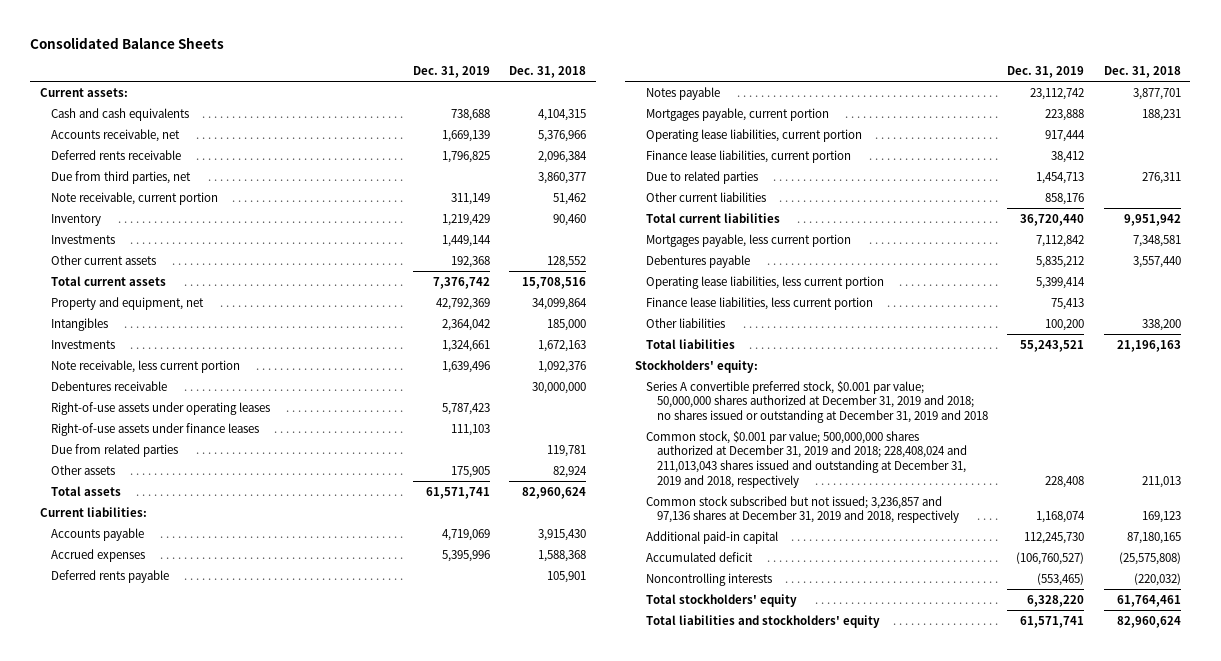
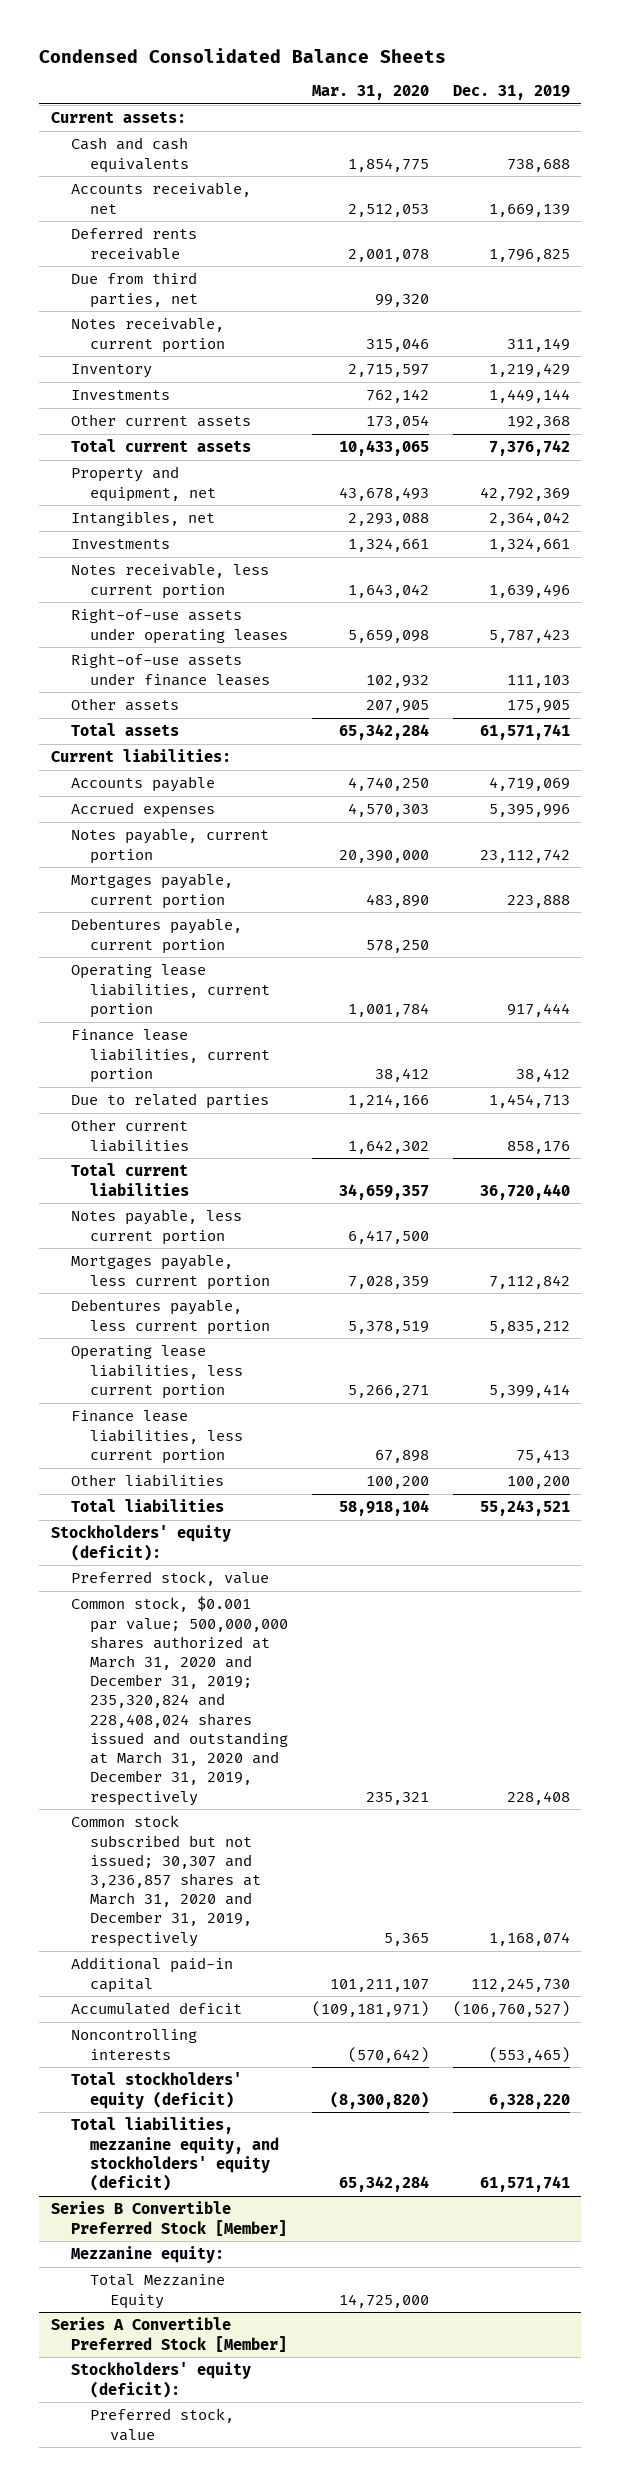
[30,36,225,49] Consolidated Balance Sheets -> [39,47,447,63] Condensed Consolidated Balance Sheets
[508,66,586,79] Dec. 31, 2018 -> none
none -> [311,85,429,101] Mar. 31, 2020
[51,191,219,205] Note receivable, current portion -> [70,317,226,353] Notes receivable, current portion
[51,317,109,331] Intangibles -> [70,511,215,527] Intangibles, net
[51,380,168,391] Debentures receivable -> none
[51,359,241,373] Note receivable, less current portion -> [70,563,269,599] Notes receivable, less current portion
[51,443,179,457] Due from related parties -> none
[51,569,170,583] Deferred rents payable -> none
[645,86,720,100] Notes payable -> [70,828,269,864] Notes payable, current portion
none -> [70,918,242,954] Debentures payable, current portion
none -> [70,1209,242,1245] Notes payable, less current portion
[645,254,750,268] Debentures payable -> [70,1299,271,1335] Debentures payable, less current portion
[634,359,758,373] Stockholders' equity: -> [50,1525,231,1561] Stockholders' equity (deficit):
[645,380,989,424] Series A convertible preferred stock, $0.001 par value; 50,000,000 shares authorized at December 31, 2019 and 2018; no shares issued or outstanding at December 31, 2019 and 2018 -> [70,1571,269,1587] Preferred stock, value
[645,430,968,489] Common stock, $0.001 par value; 500,000,000 shares authorized at December 31, 2019 and 2018; 228,408,024 and 211,013,043 shares issued and outstanding at December 31, 2019 and 2018, respectively -> [70,1596,289,1806] Common stock, $0.001 par value; 500,000,000 shares authorized at March 31, 2020 and December 31, 2019; 235,320,824 and 228,408,024 shares issued and outstanding at March 31, 2020 and December 31, 2019, respectively
[645,495,960,524] Common stock subscribed but not issued; 3,236,857 and 97,136 shares at December 31, 2019 and 2018, respectively -> [70,1815,262,1947] Common stock subscribed but not issued; 30,307 and 3,236,857 shares at March 31, 2020 and December 31, 2019, respectively
[645,593,797,607] Total stockholders' equity -> [70,2072,242,2109] Total stockholders' equity (deficit)
[645,614,880,628] Total liabilities and stockholders' equity -> [70,2117,280,2192] Total liabilities, mezzanine equity, and stockholders' equity (deficit)
none -> [50,2201,287,2236] Series B Convertible Preferred Stock [Member]
none -> [70,2246,224,2264] Mezzanine equity:
none -> [90,2274,226,2309] Total Mezzanine Equity
none -> [50,2317,287,2352] Series A Convertible Preferred Stock [Member]
none -> [70,2362,251,2398] Stockholders' equity (deficit):
none -> [90,2408,235,2441] Preferred stock, value

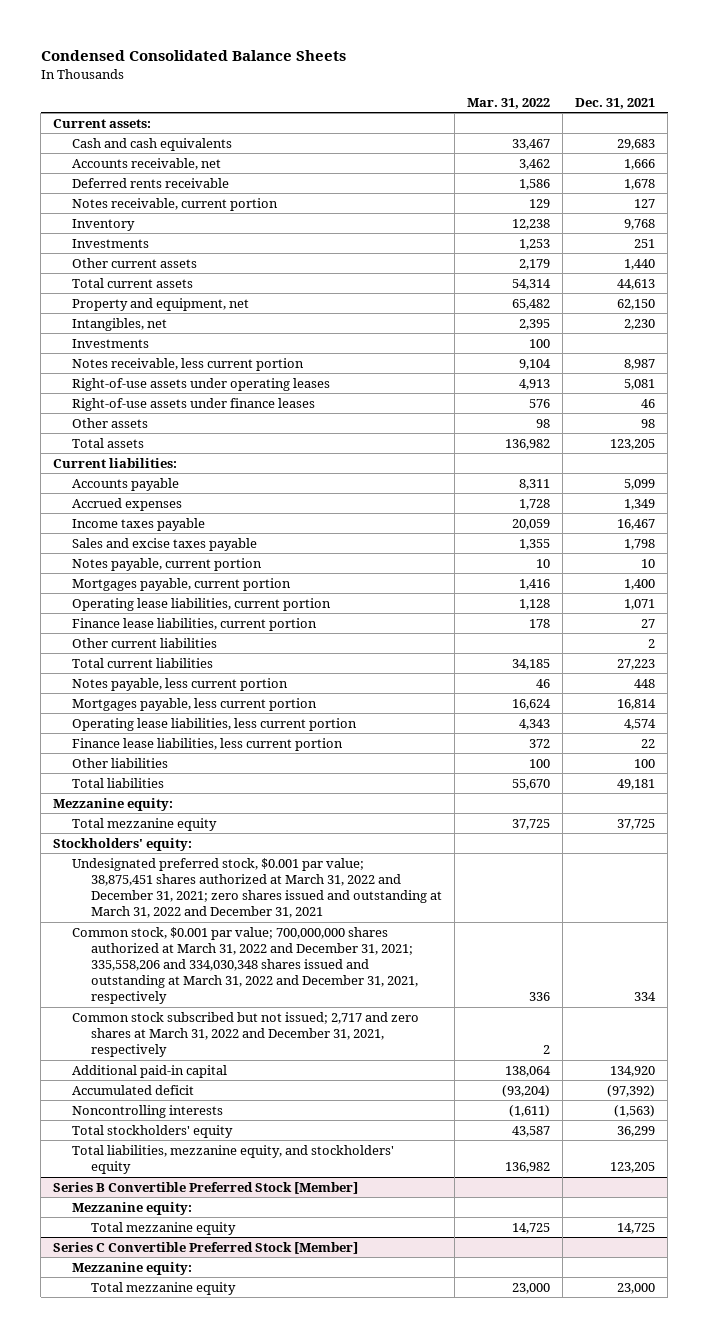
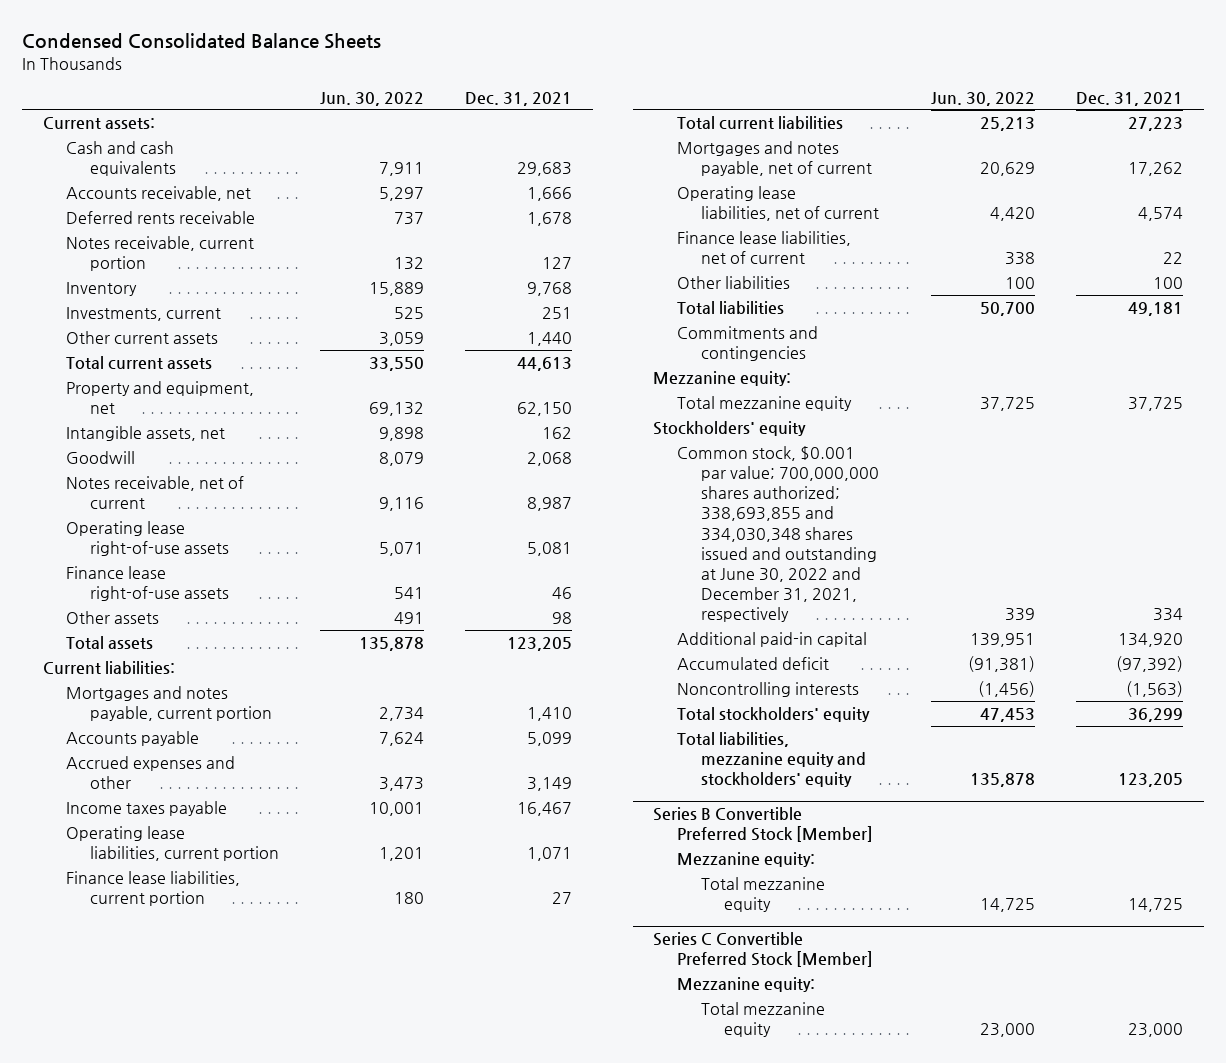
[466,97,550,109] Mar. 31, 2022 -> none
none -> [320,91,425,106] Jun. 30, 2022
[72,238,150,248] Investments -> [66,306,222,321] Investments, current
[72,338,150,348] Investments -> none
[72,317,168,331] Intangibles, net -> [66,425,226,441] Intangible assets, net
[624,318,656,330] 2,230 -> [542,426,573,439] 162
none -> [66,450,136,464] Goodwill
[72,357,305,371] Notes receivable, less current portion -> [66,475,245,510] Notes receivable, net of current
[72,377,331,391] Right-of-use assets under operating leases -> [66,520,229,557] Operating lease right-of-use assets
[72,397,316,411] Right-of-use assets under finance leases -> [66,565,229,602] Finance lease right-of-use assets
none -> [66,685,272,722] Mortgages and notes payable, current portion
[72,497,183,511] Accrued expenses -> [66,755,236,790] Accrued expenses and other
[624,498,656,510] 1,349 -> [527,777,573,792] 3,149
[72,537,258,551] Sales and excise taxes payable -> none
[72,557,263,571] Notes payable, current portion -> none
[72,577,292,591] Mortgages payable, current portion -> none
[72,637,218,648] Other current liabilities -> none
[72,677,289,691] Notes payable, less current portion -> none
[72,697,318,711] Mortgages payable, less current portion -> none
none -> [677,140,872,177] Mortgages and notes payable, net of current
[72,717,358,731] Operating lease liabilities, less current portion -> [677,185,879,222] Operating lease liabilities, net of current
[72,737,344,751] Finance lease liabilities, less current portion -> [677,230,852,265] Finance lease liabilities, net of current
none -> [677,325,819,362] Commitments and contingencies
[72,857,442,919] Undesignated preferred stock, $0.001 par value; 38,875,451 shares authorized at March 31, 2022 and December 31, 2021; zero shares issued and outstanding at March 31, 2022 and December 31, 2021 -> none
[72,1011,420,1058] Common stock subscribed but not issued; 2,717 and zero shares at March 31, 2022 and December 31, 2021, respectively -> none
[53,837,193,851] Stockholders' equity: -> [653,420,807,436] Stockholders' equity
[72,926,418,1005] Common stock, $0.001 par value; 700,000,000 shares authorized at March 31, 2022 and December 31, 2021; 335,558,206 and 334,030,348 shares issued and outstanding at March 31, 2022 and December 31, 2021, respectively -> [677,445,879,623] Common stock, $0.001 par value; 700,000,000 shares authorized; 338,693,855 and 334,030,348 shares issued and outstanding at June 30, 2022 and December 31, 2021, respectively
[72,1144,395,1175] Total liabilities, mezzanine equity, and stockholders' equity -> [677,731,866,788] Total liabilities, mezzanine equity and stockholders' equity

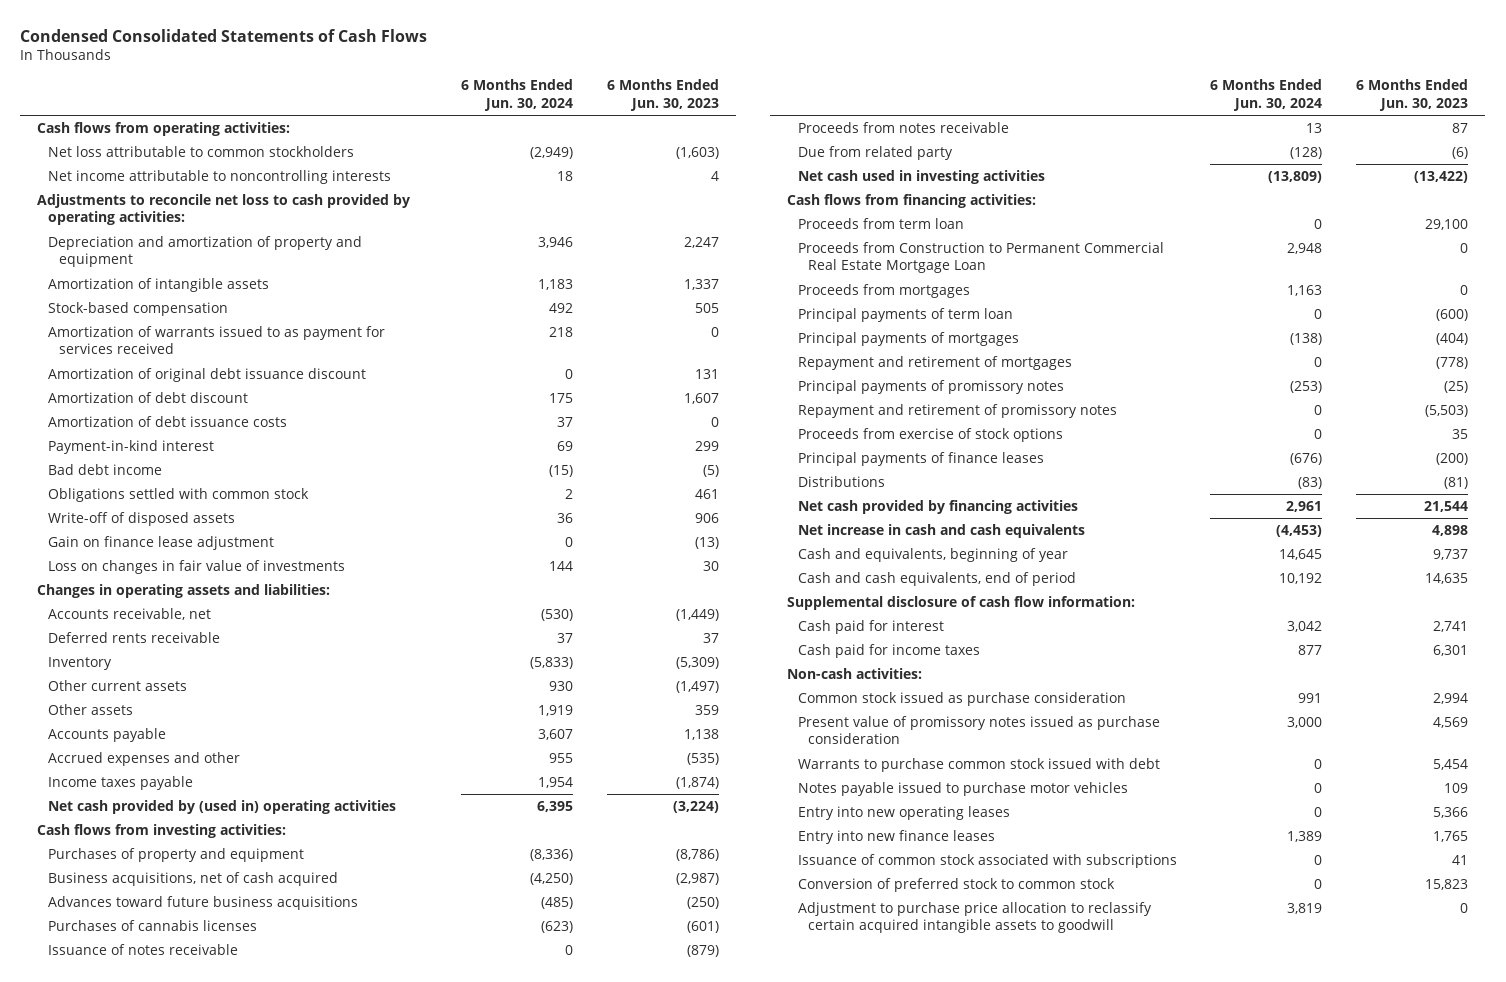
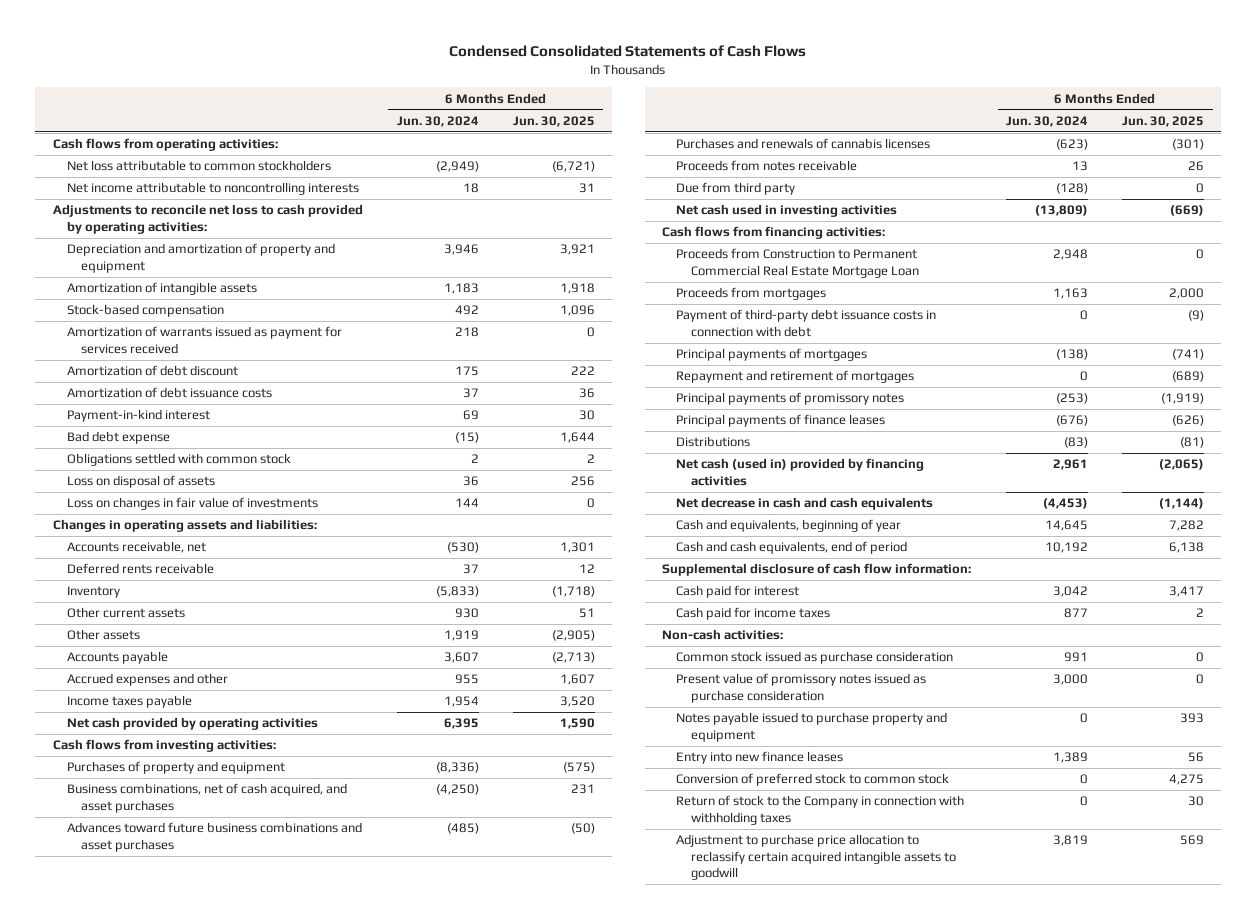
[606,79,719,111] 6 Months Ended Jun. 30, 2023 -> none
none -> [512,115,595,127] Jun. 30, 2025
[48,367,367,382] Amortization of original debt issuance discount -> none
[48,325,386,355] Amortization of warrants issued to as payment for services received -> [66,326,342,354] Amortization of warrants issued as payment for services received
[48,463,163,475] Bad debt income -> [66,431,170,445] Bad debt expense
[48,511,236,526] Write-off of disposed assets -> none
[48,535,275,550] Gain on finance lease adjustment -> none
none -> [66,475,215,489] Loss on disposal of assets
[48,799,397,814] Net cash provided by (used in) operating activities -> [66,717,318,731] Net cash provided by operating activities
[48,943,239,955] Issuance of notes receivable -> none
[48,871,339,886] Business acquisitions, net of cash acquired -> [66,783,347,813] Business combinations, net of cash acquired, and asset purchases
[48,895,359,910] Advances toward future business acquisitions -> [66,822,362,852] Advances toward future business combinations and asset purchases
[48,919,258,931] Purchases of cannabis licenses -> [676,138,931,150] Purchases and renewals of cannabis licenses
[797,145,953,160] Due from related party -> [676,182,796,196] Due from third party
[797,217,964,229] Proceeds from term loan -> none
[797,307,1013,322] Principal payments of term loan -> none
none -> [676,309,937,337] Payment of third-party debt issuance costs in connection with debt
[797,403,1117,418] Repayment and retirement of promissory notes -> none
[797,427,1063,442] Proceeds from exercise of stock options -> none
[797,499,1078,514] Net cash provided by financing activities -> [676,458,925,486] Net cash (used in) provided by financing activities
[797,523,1085,538] Net increase in cash and cash equivalents -> [676,497,934,511] Net decrease in cash and cash equivalents
[797,757,1160,772] Warrants to purchase common stock issued with debt -> none
[797,805,1010,820] Entry into new operating leases -> none
[797,781,1128,796] Notes payable issued to purchase motor vehicles -> [676,712,948,742] Notes payable issued to purchase property and equipment
[797,853,1177,868] Issuance of common stock associated with subscriptions -> none
none -> [676,795,965,825] Return of stock to the Company in connection with withholding taxes

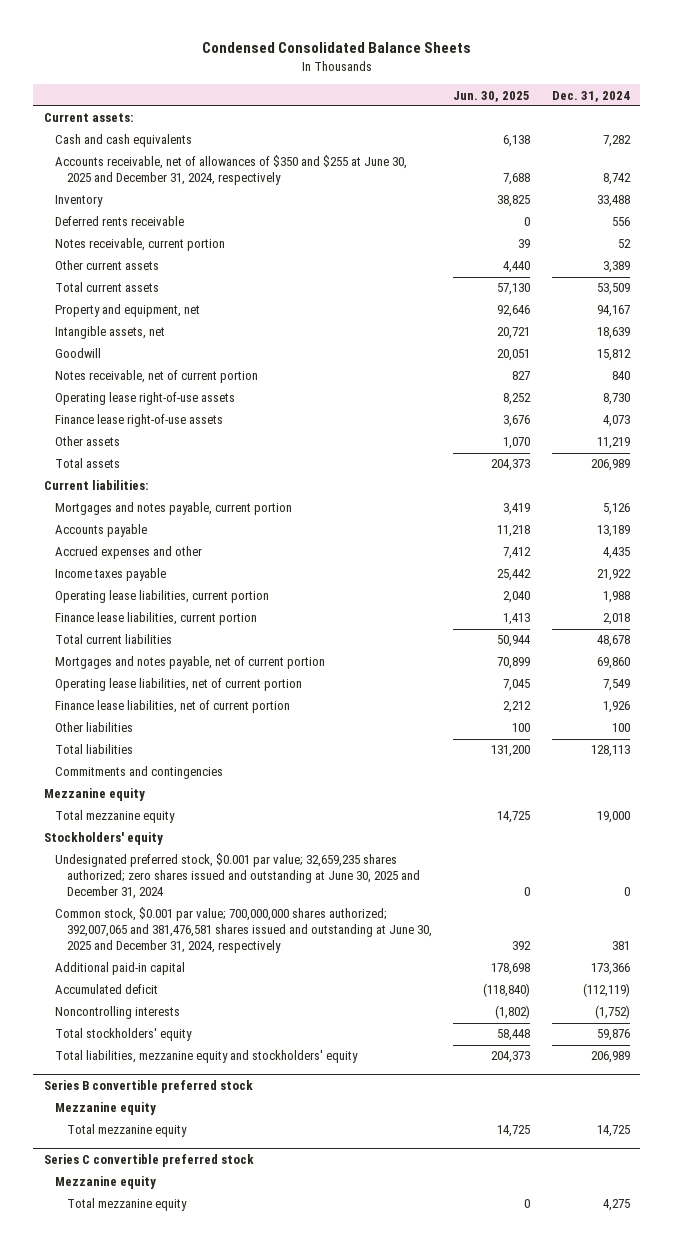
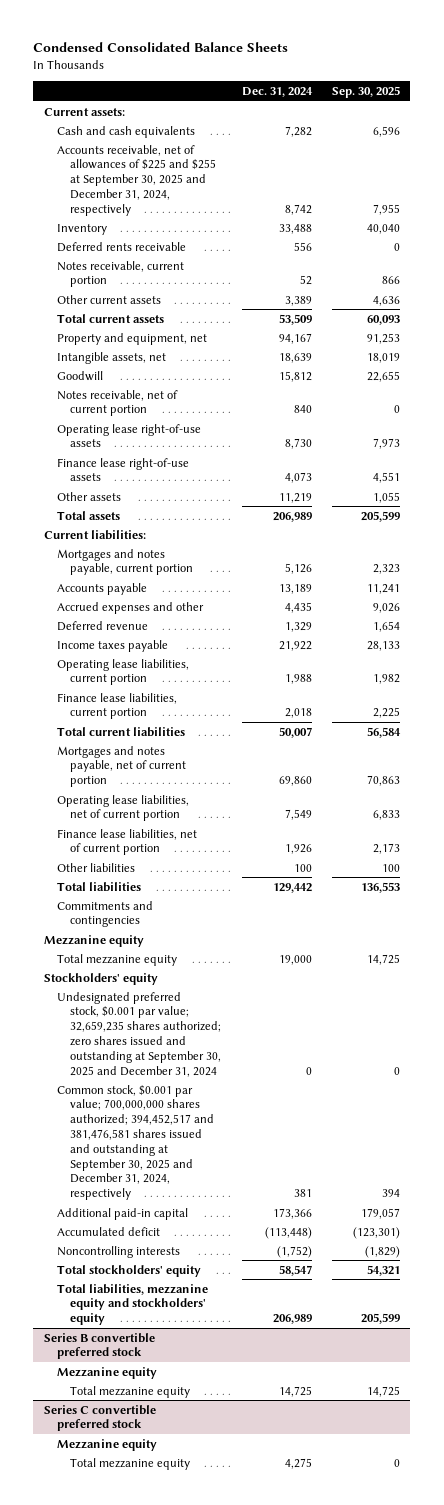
[453,90,531,102] Jun. 30, 2025 -> none
none -> [332,86,401,99] Sep. 30, 2025
[55,155,408,186] Accounts receivable, net of allowances of $350 and $255 at June 30, 2025 and December 31, 2024, respectively -> [56,144,216,216] Accounts receivable, net of allowances of $225 and $255 at September 30, 2025 and December 31, 2024, respectively
none -> [56,620,148,631] Deferred revenue
[596,635,630,648] 48,678 -> [278,726,312,738] 50,007
[590,745,630,758] 128,113 -> [272,882,312,893] 129,442
[55,853,421,900] Undesignated preferred stock, $0.001 par value; 32,659,235 shares authorized; zero shares issued and outstanding at June 30, 2025 and December 31, 2024 -> [56,991,221,1077] Undesignated preferred stock, $0.001 par value; 32,659,235 shares authorized; zero shares issued and outstanding at September 30, 2025 and December 31, 2024
[55,907,433,954] Common stock, $0.001 par value; 700,000,000 shares authorized; 392,007,065 and 381,476,581 shares issued and outstanding at June 30, 2025 and December 31, 2024, respectively -> [56,1084,214,1201] Common stock, $0.001 par value; 700,000,000 shares authorized; 394,452,517 and 381,476,581 shares issued and outstanding at September 30, 2025 and December 31, 2024, respectively
[582,983,630,998] (112,119) -> [264,1226,312,1239] (113,448)
[596,1029,630,1042] 59,876 -> [278,1264,312,1276] 58,547

